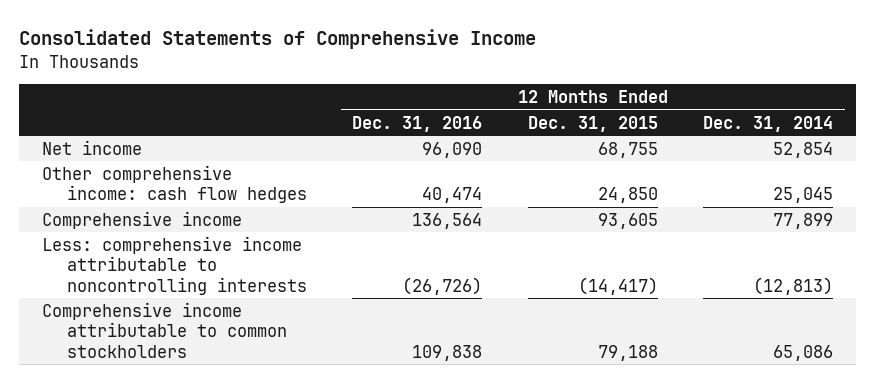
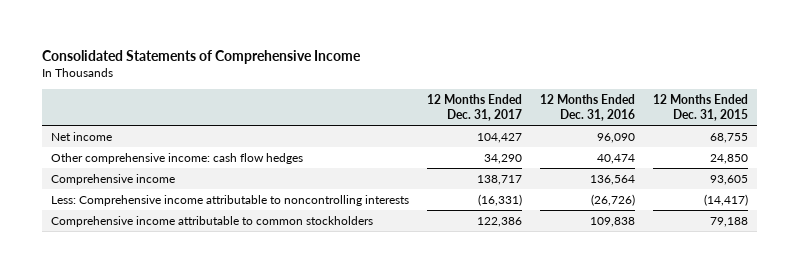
[703,115,834,132] Dec. 31, 2014 -> none
none -> [426,93,522,122] 12 Months Ended Dec. 31, 2017
[41,235,307,295] Less: comprehensive income attributable to noncontrolling interests -> [51,194,410,206] Less: Comprehensive income attributable to noncontrolling interests

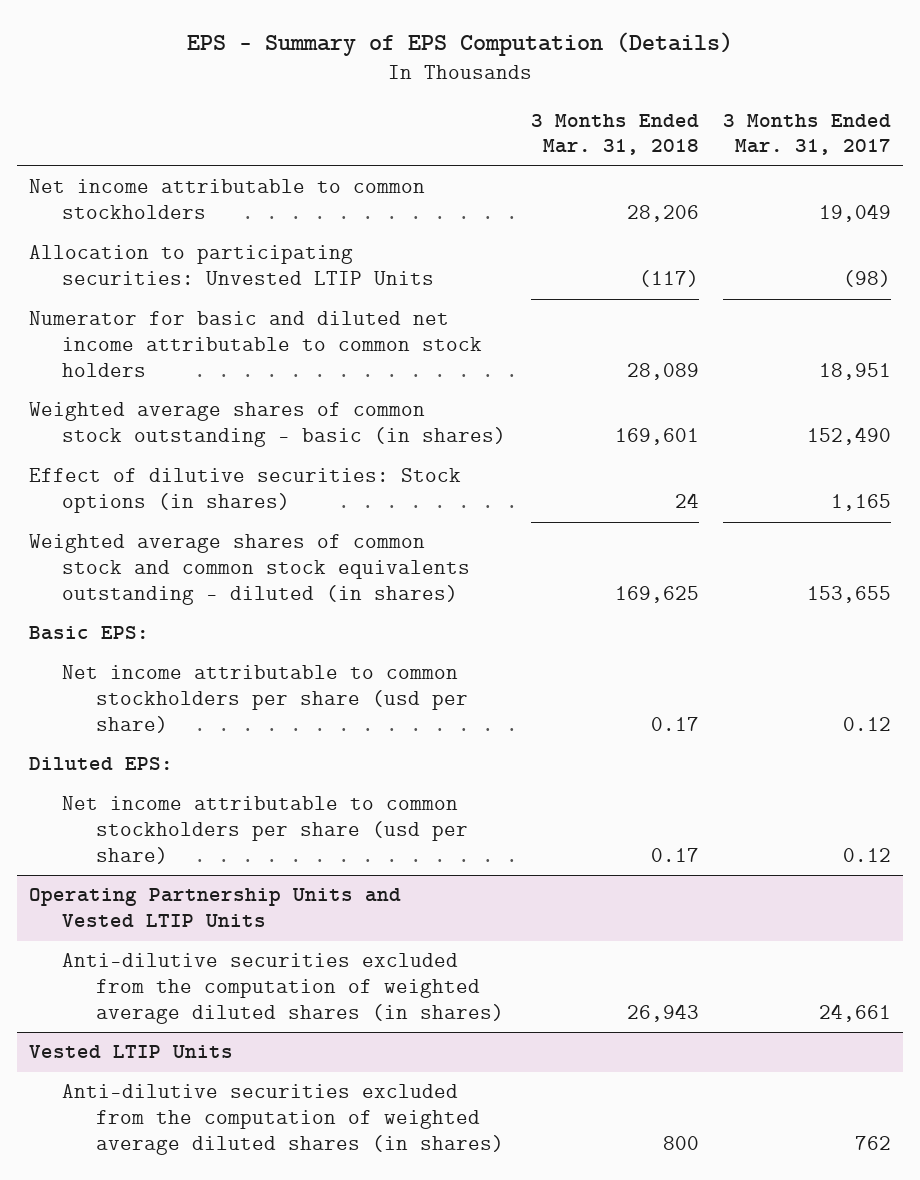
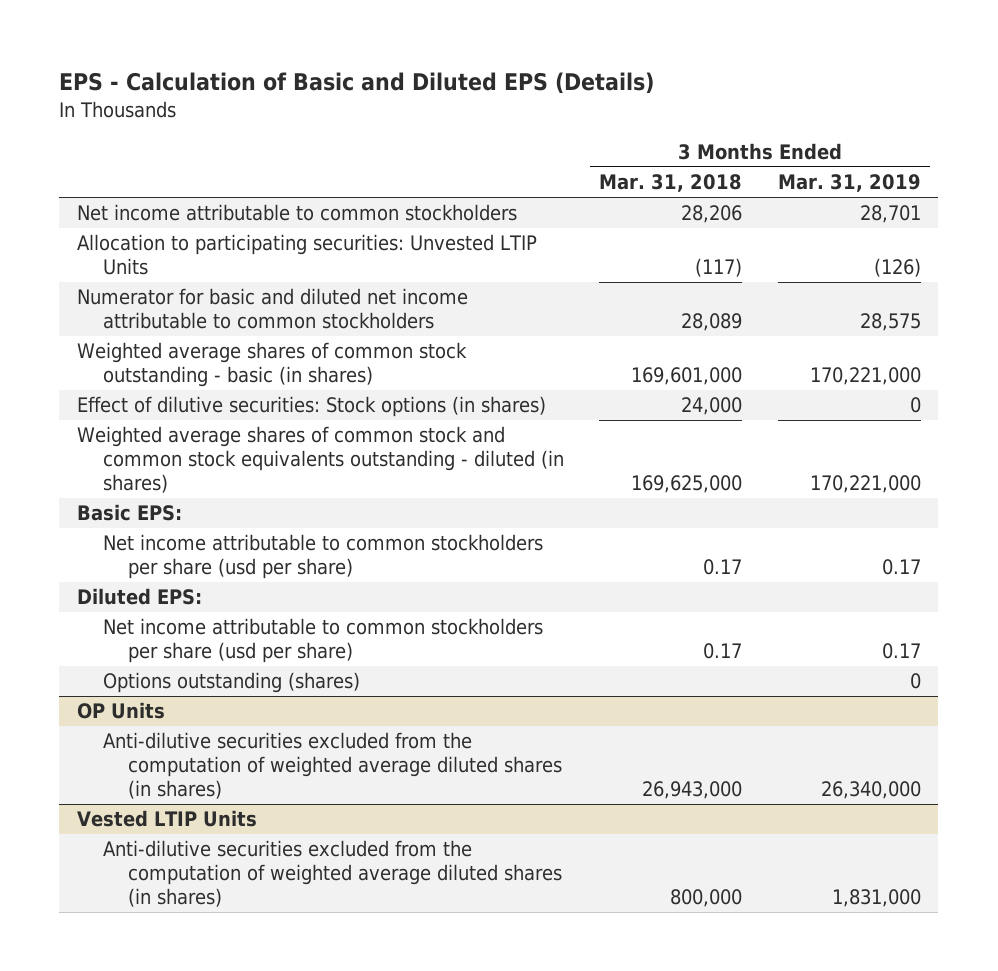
[186,32,733,57] EPS - Summary of EPS Computation (Details) -> [59,72,655,95] EPS - Calculation of Basic and Diluted EPS (Details)
[722,113,891,156] 3 Months Ended Mar. 31, 2017 -> none
none -> [777,174,921,193] Mar. 31, 2019
[29,311,483,377] Numerator for basic and diluted net income attributable to common stock holders -> [77,288,469,330] Numerator for basic and diluted net income attributable to common stockholders
[614,428,699,446] 169,601 -> [631,367,743,386] 169,601,000
[674,493,699,509] 24 -> [681,397,743,416] 24,000
[614,585,699,603] 169,625 -> [631,474,743,493] 169,625,000
[29,888,402,928] Operating Partnership Units and Vested LTIP Units -> none
none -> [102,672,360,694] Options outstanding (shares)
none -> [77,702,166,720] OP Units
[626,1003,699,1022] 26,943 -> [642,780,743,799] 26,943,000
[662,1135,699,1150] 800 -> [670,888,743,907] 800,000

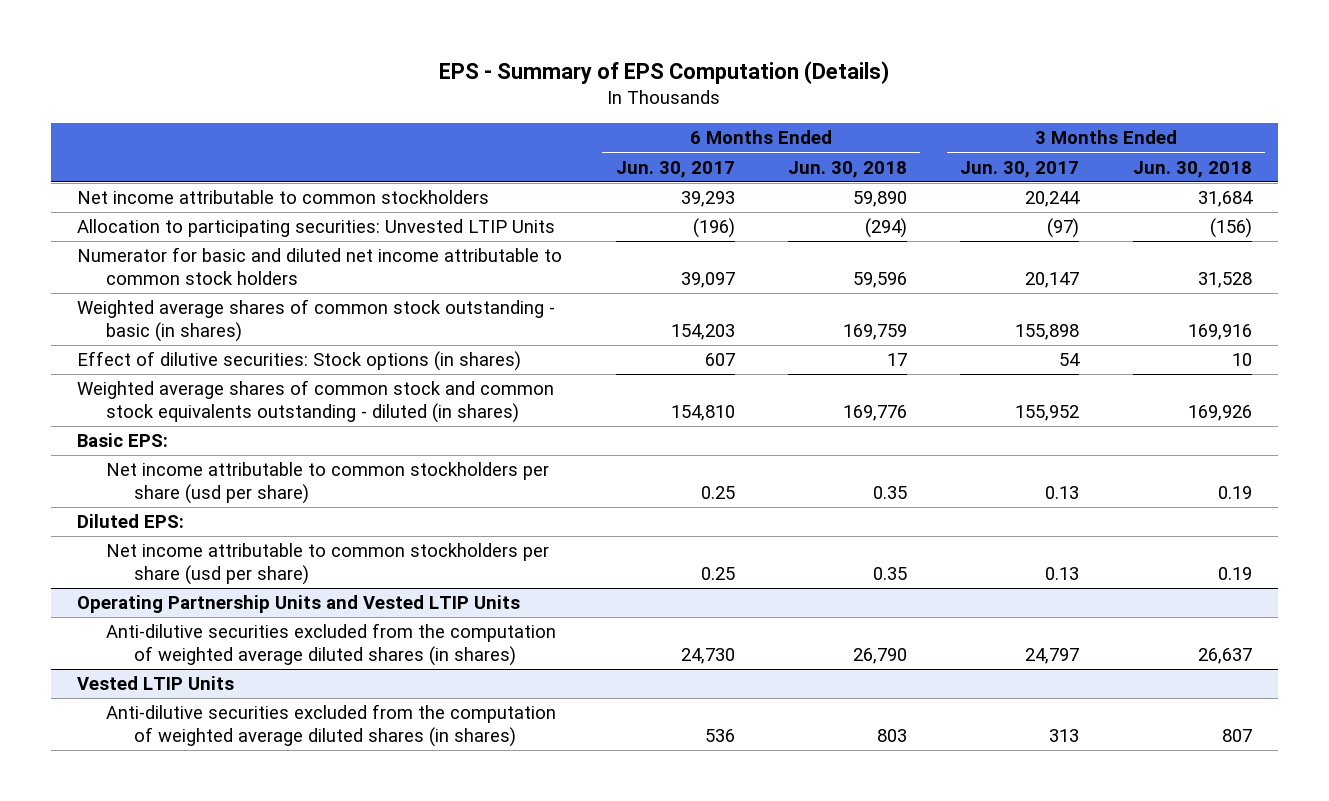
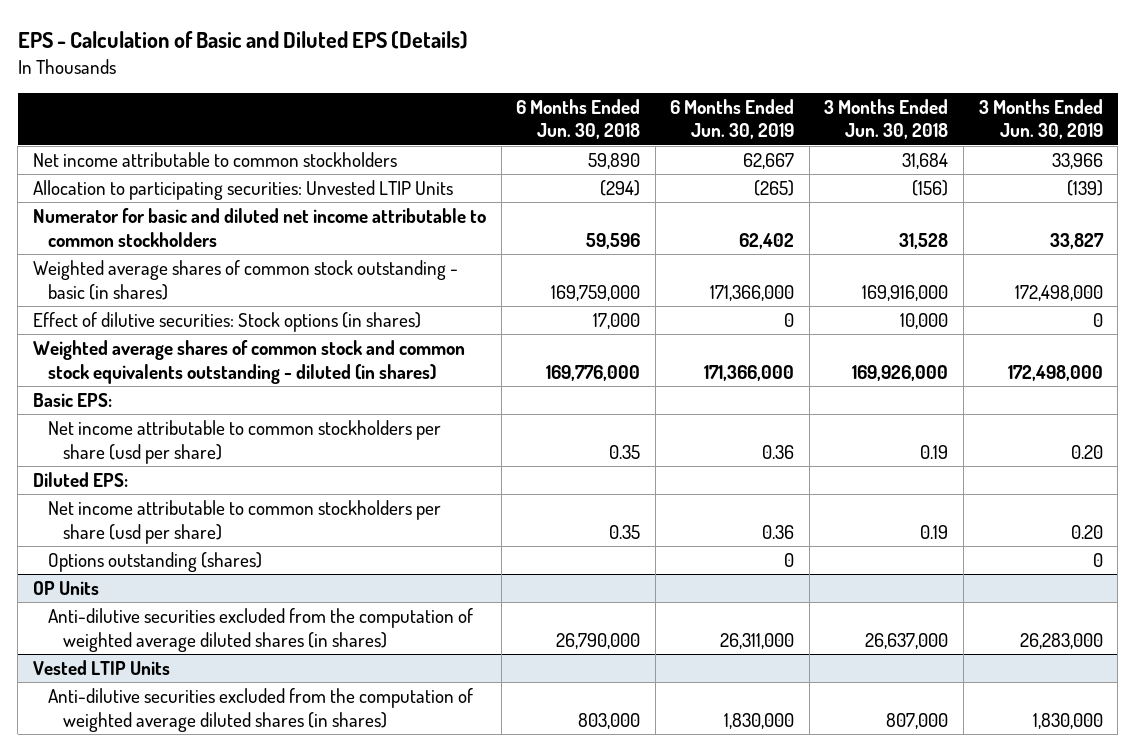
[439,61,890,85] EPS - Summary of EPS Computation (Details) -> [17,30,468,49] EPS - Calculation of Basic and Diluted EPS (Details)
[615,160,735,178] Jun. 30, 2017 -> none
[960,160,1080,178] Jun. 30, 2017 -> none
none -> [670,98,795,140] 6 Months Ended Jun. 30, 2019
none -> [978,98,1103,140] 3 Months Ended Jun. 30, 2019
[77,247,563,286] Numerator for basic and diluted net income attributable to common stock holders -> [32,208,486,247] Numerator for basic and diluted net income attributable to common stockholders
[842,324,907,341] 169,759 -> [551,284,641,301] 169,759,000
[1187,324,1252,341] 169,916 -> [862,284,949,301] 169,916,000
[886,353,907,367] 17 -> [593,313,641,330] 17,000
[1231,353,1252,367] 10 -> [900,313,949,330] 10,000
[842,405,907,422] 169,776 -> [546,364,641,381] 169,776,000
[1187,405,1252,422] 169,926 -> [852,364,949,381] 169,926,000
[77,595,521,614] Operating Partnership Units and Vested LTIP Units -> none
none -> [48,552,263,573] Options outstanding (shares)
none -> [32,581,99,596] OP Units
[852,648,907,665] 26,790 -> [556,632,641,649] 26,790,000
[1197,648,1252,665] 26,637 -> [865,632,949,649] 26,637,000
[876,729,907,743] 803 -> [578,712,641,729] 803,000
[1221,729,1252,743] 807 -> [886,712,949,729] 807,000

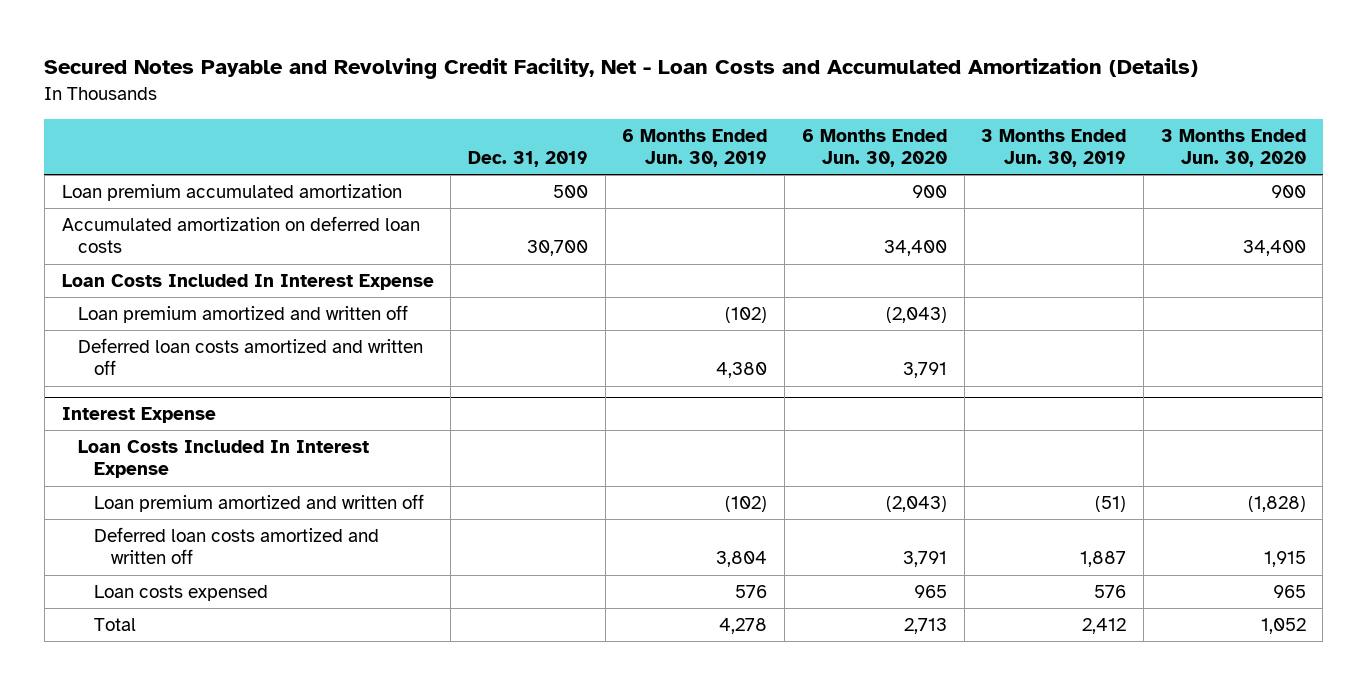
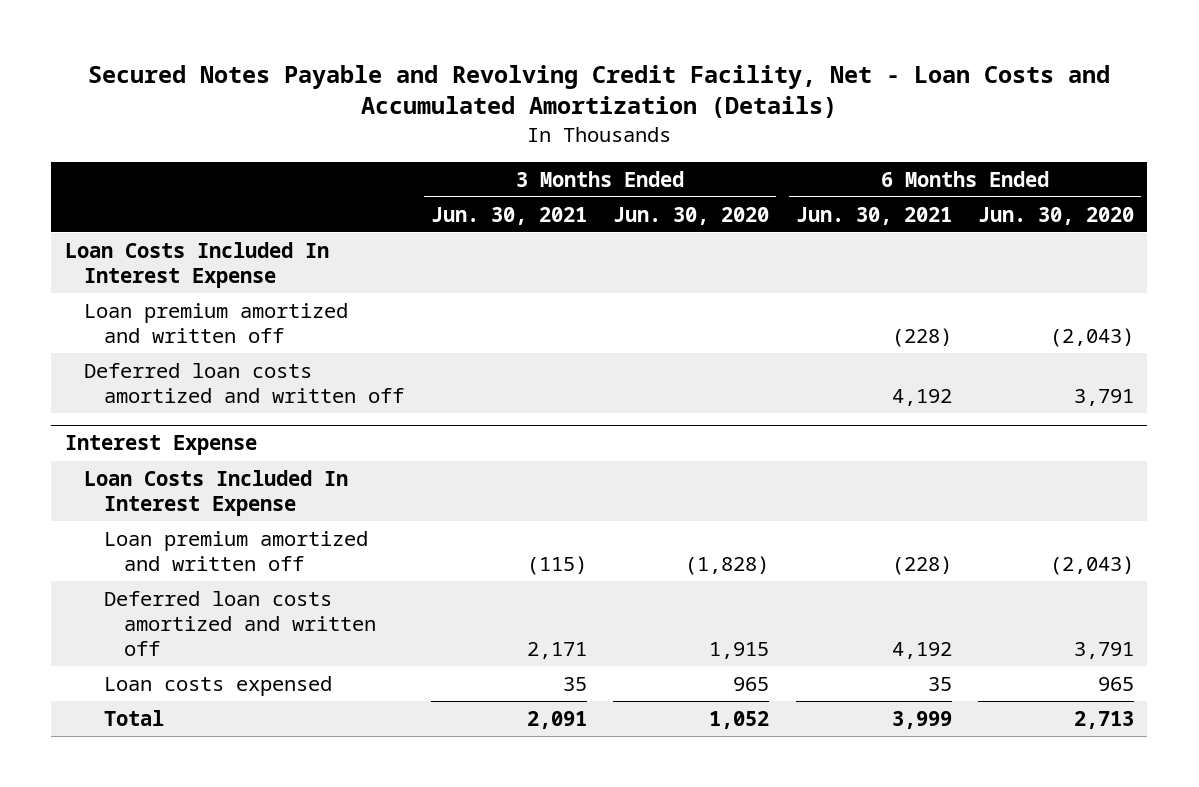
[467,150,588,167] Dec. 31, 2019 -> none
[622,128,768,167] 6 Months Ended Jun. 30, 2019 -> none
[981,128,1127,167] 3 Months Ended Jun. 30, 2019 -> none
none -> [430,206,587,225] Jun. 30, 2021
none -> [795,206,952,225] Jun. 30, 2021
[61,184,402,202] Loan premium accumulated amortization -> none
[61,216,420,254] Accumulated amortization on deferred loan costs -> none

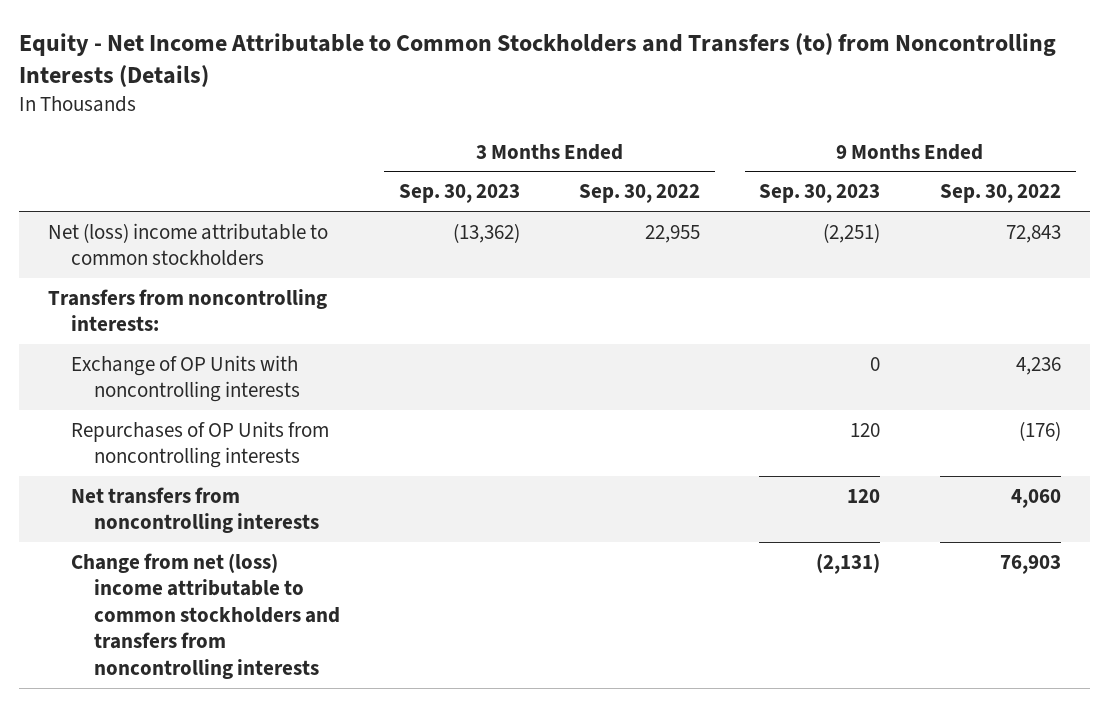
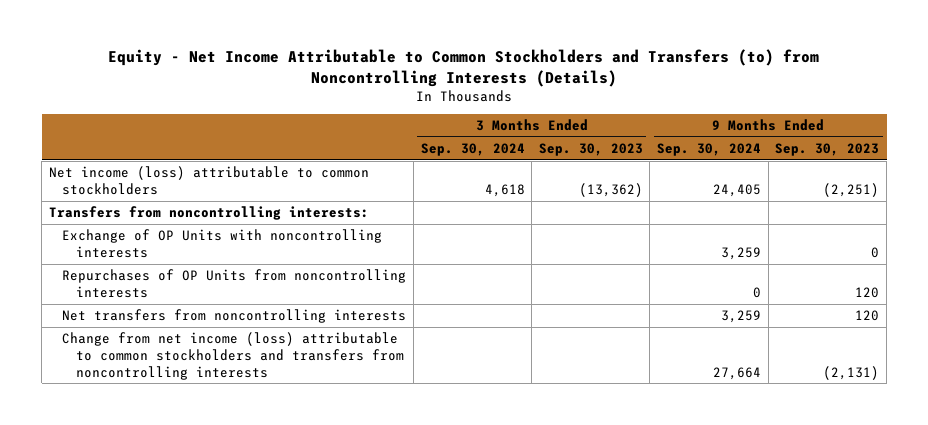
[579,184,701,204] Sep. 30, 2022 -> none
[939,184,1061,204] Sep. 30, 2022 -> none
none -> [420,142,525,156] Sep. 30, 2024
none -> [657,142,762,156] Sep. 30, 2024
[48,222,329,267] Net (loss) income attributable to common stockholders -> [48,166,369,195] Net income (loss) attributable to common stockholders
[70,552,340,679] Change from net (loss) income attributable to common stockholders and transfers from noncontrolling interests -> [62,332,404,380] Change from net income (loss) attributable to common stockholders and transfers from noncontrolling interests

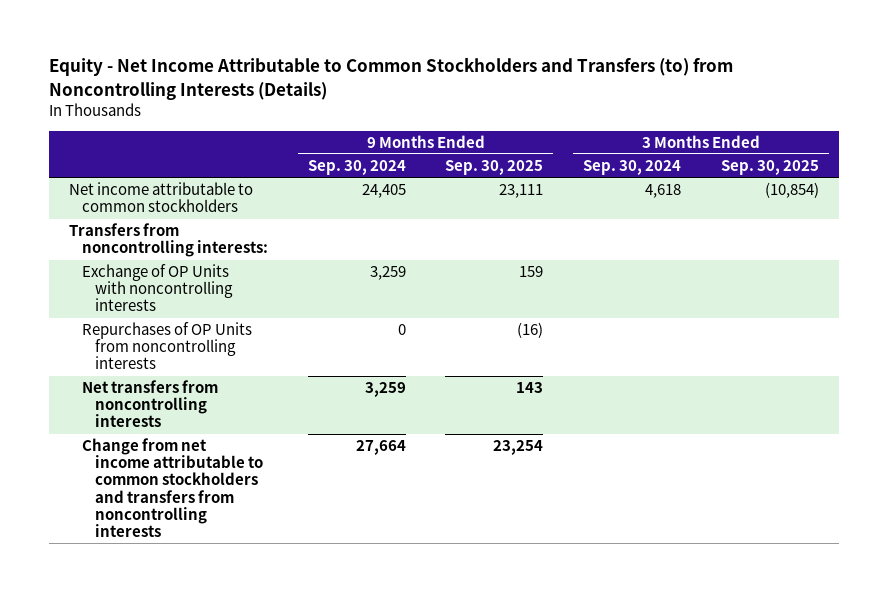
[538,142,643,156] Sep. 30, 2023 -> none
[775,142,880,156] Sep. 30, 2023 -> none
none -> [445,160,544,176] Sep. 30, 2025
none -> [720,160,819,176] Sep. 30, 2025
[48,166,369,195] Net income (loss) attributable to common stockholders -> [69,182,254,213] Net income attributable to common stockholders
[62,332,404,380] Change from net income (loss) attributable to common stockholders and transfers from noncontrolling interests -> [81,438,263,537] Change from net income attributable to common stockholders and transfers from noncontrolling interests

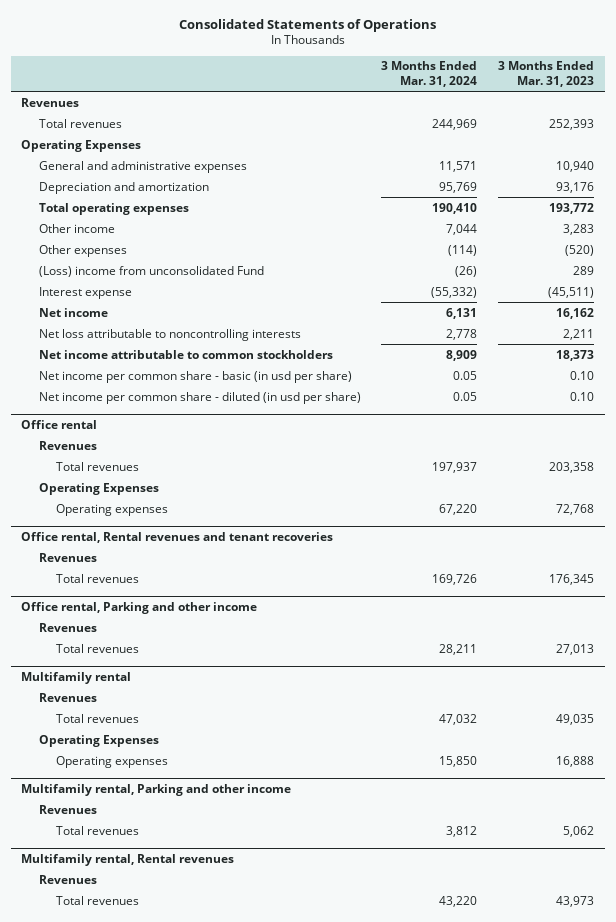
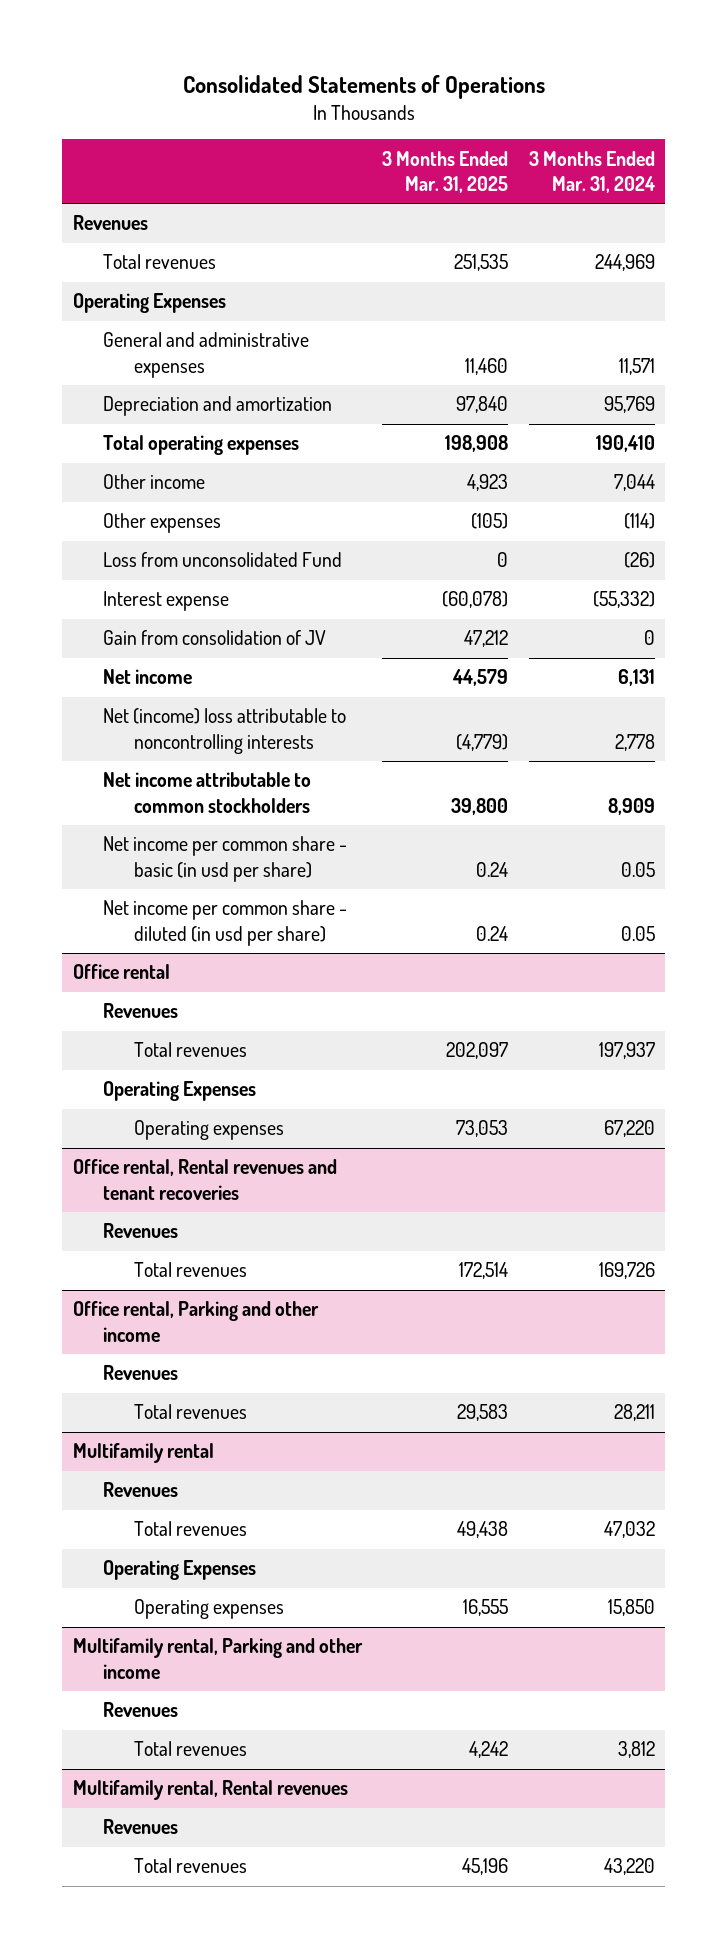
[498,61,595,87] 3 Months Ended Mar. 31, 2023 -> none
none -> [382,150,509,193] 3 Months Ended Mar. 31, 2025
[38,265,264,277] (Loss) income from unconsolidated Fund -> [103,552,343,568] Loss from unconsolidated Fund
none -> [103,630,327,646] Gain from consolidation of JV
[38,328,301,341] Net loss attributable to noncontrolling interests -> [103,708,347,754] Net (income) loss attributable to noncontrolling interests

